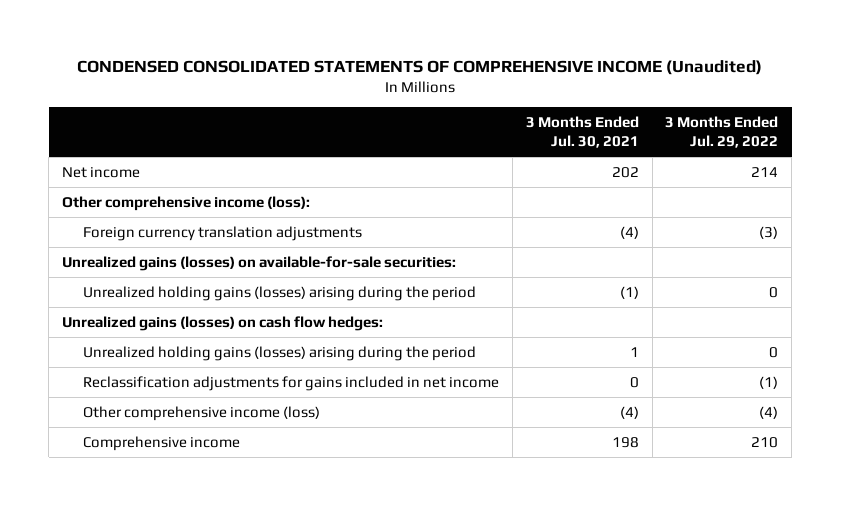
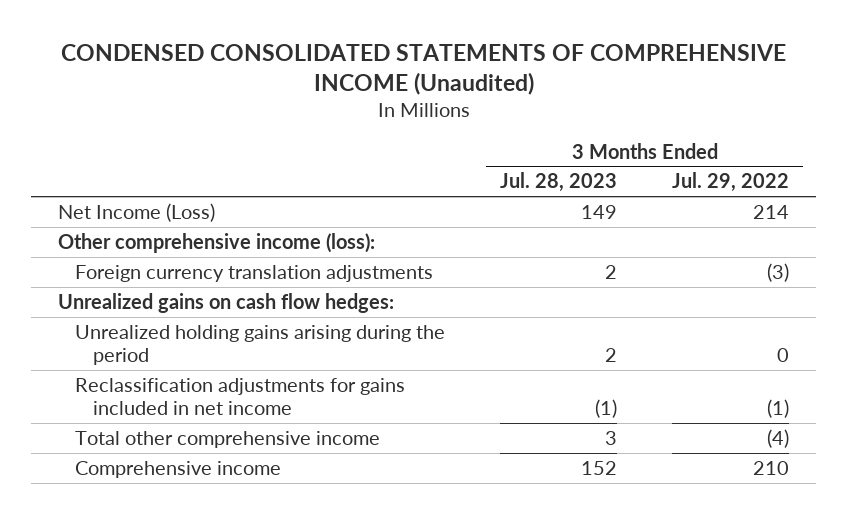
[525,115,639,149] 3 Months Ended Jul. 30, 2021 -> none
none -> [500,172,618,193] Jul. 28, 2023
[62,166,141,178] Net income -> [58,202,216,222] Net Income (Loss)
[62,255,457,271] Unrealized gains (losses) on available-for-sale securities: -> none
[83,285,477,301] Unrealized holding gains (losses) arising during the period -> none
[62,315,384,331] Unrealized gains (losses) on cash flow hedges: -> [58,292,395,313] Unrealized gains on cash flow hedges:
[83,345,477,361] Unrealized holding gains (losses) arising during the period -> [75,324,446,365] Unrealized holding gains arising during the period
[83,405,321,421] Other comprehensive income (loss) -> [75,430,381,448] Total other comprehensive income

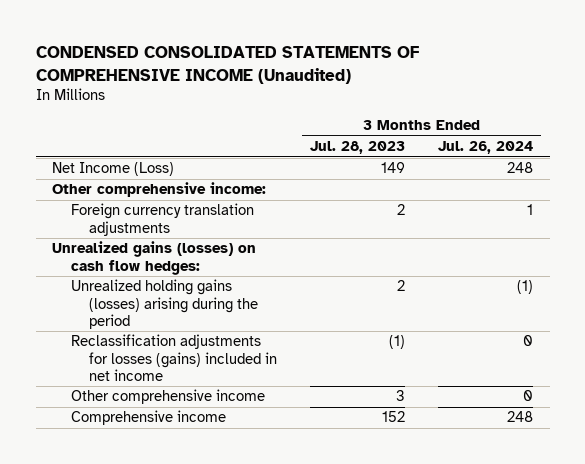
[671,172,789,193] Jul. 29, 2022 -> none
none -> [438,141,534,155] Jul. 26, 2024
[58,232,376,253] Other comprehensive income (loss): -> [52,182,267,198] Other comprehensive income:
[58,292,395,313] Unrealized gains on cash flow hedges: -> [52,241,257,275] Unrealized gains (losses) on cash flow hedges:
[75,324,446,365] Unrealized holding gains arising during the period -> [70,279,259,329] Unrealized holding gains (losses) arising during the period
[75,377,406,415] Reclassification adjustments for gains included in net income -> [70,334,278,381] Reclassification adjustments for losses (gains) included in net income
[75,430,381,448] Total other comprehensive income -> [70,389,265,405] Other comprehensive income

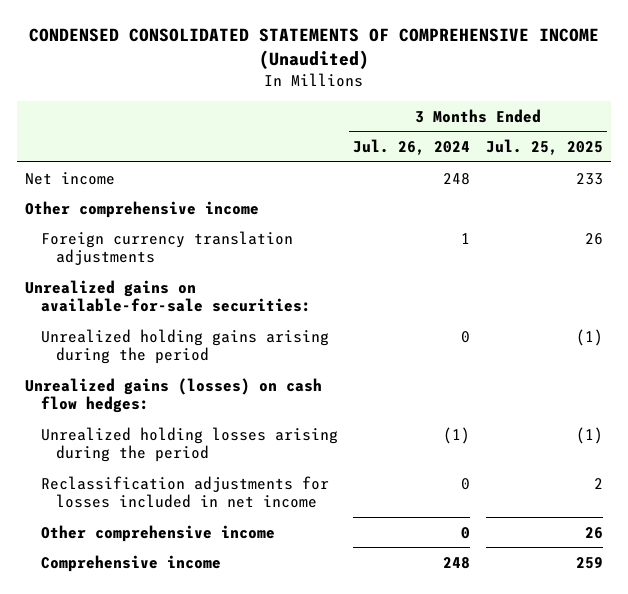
[310,141,406,155] Jul. 28, 2023 -> none
none -> [485,138,603,155] Jul. 25, 2025
[52,162,175,177] Net Income (Loss) -> [25,171,116,185] Net income
[52,182,267,198] Other comprehensive income: -> [25,200,260,218] Other comprehensive income
none -> [25,279,311,312] Unrealized gains on available-for-sale securities:
none -> [40,328,329,364] Unrealized holding gains arising during the period
[70,279,259,329] Unrealized holding gains (losses) arising during the period -> [40,426,338,462] Unrealized holding losses arising during the period
[70,334,278,381] Reclassification adjustments for losses (gains) included in net income -> [40,475,329,508] Reclassification adjustments for losses included in net income

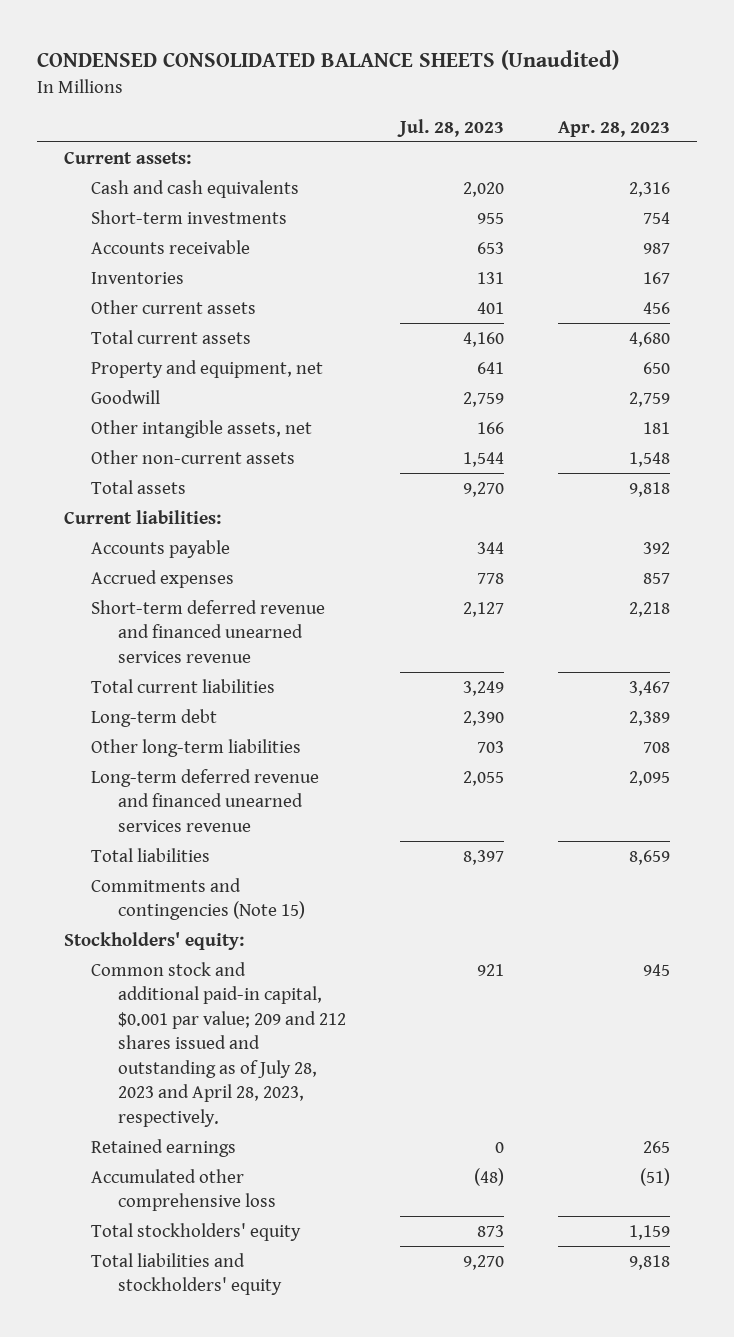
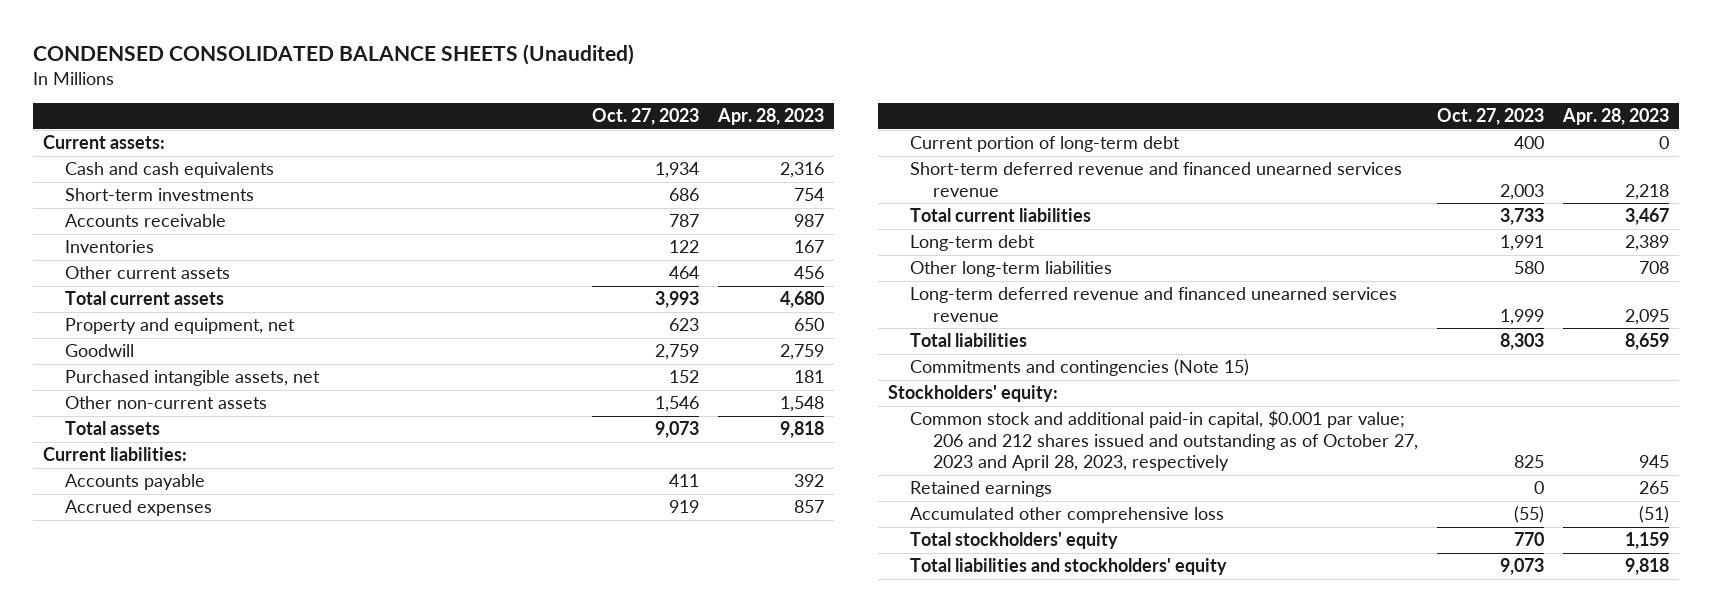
[397,118,505,137] Jul. 28, 2023 -> none
none -> [592,108,700,126] Oct. 27, 2023
[91,419,313,438] Other intangible assets, net -> [65,370,321,387] Purchased intangible assets, net
none -> [910,136,1181,153] Current portion of long-term debt
[91,961,347,1127] Common stock and additional paid-in capital, $0.001 par value; 209 and 212 shares issued and outstanding as of July 28, 2023 and April 28, 2023, respectively. -> [910,410,1419,472] Common stock and additional paid-in capital, $0.001 par value; 206 and 212 shares issued and outstanding as of October 27, 2023 and April 28, 2023, respectively

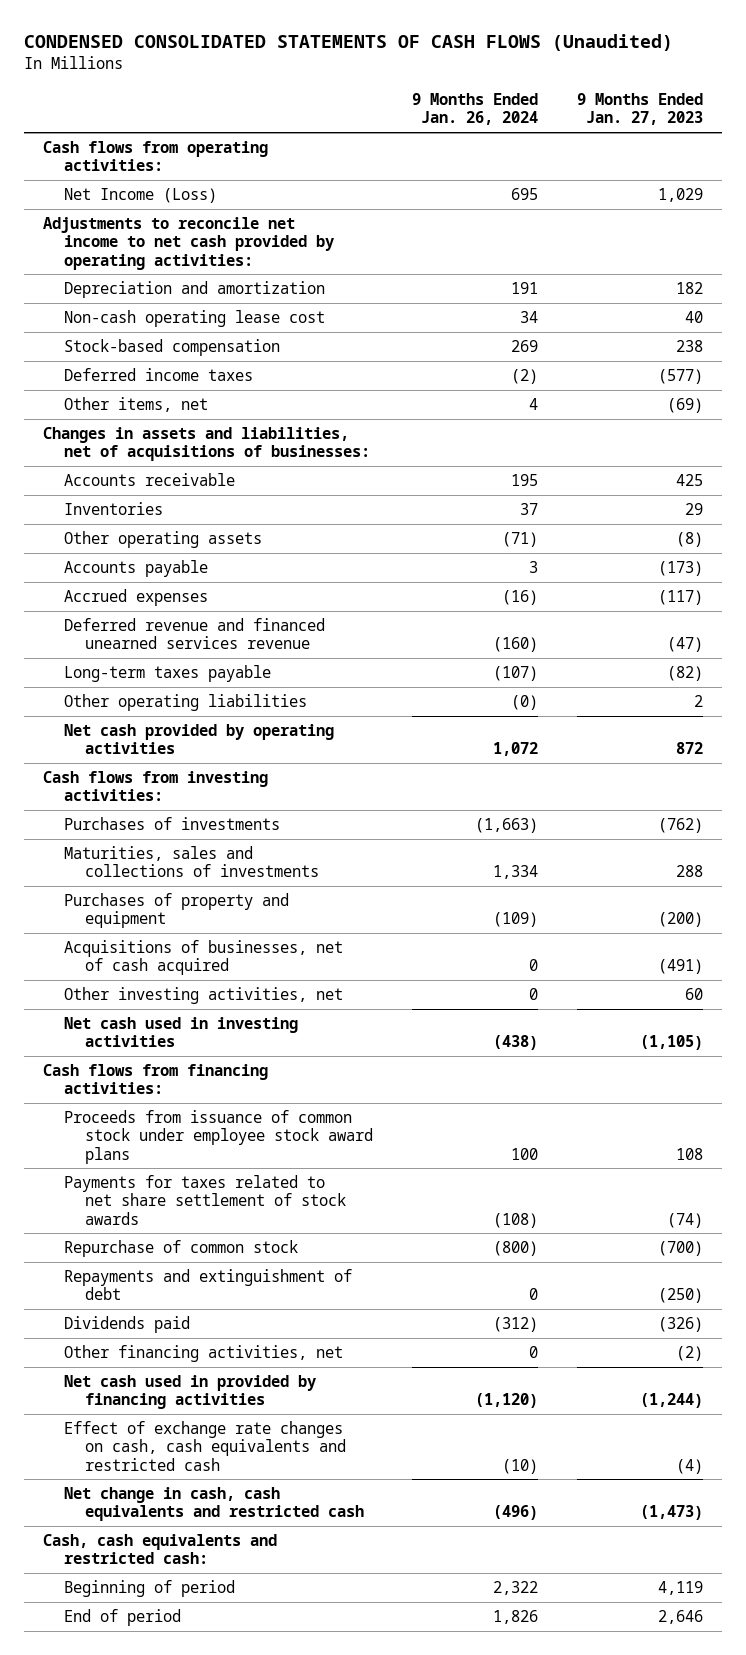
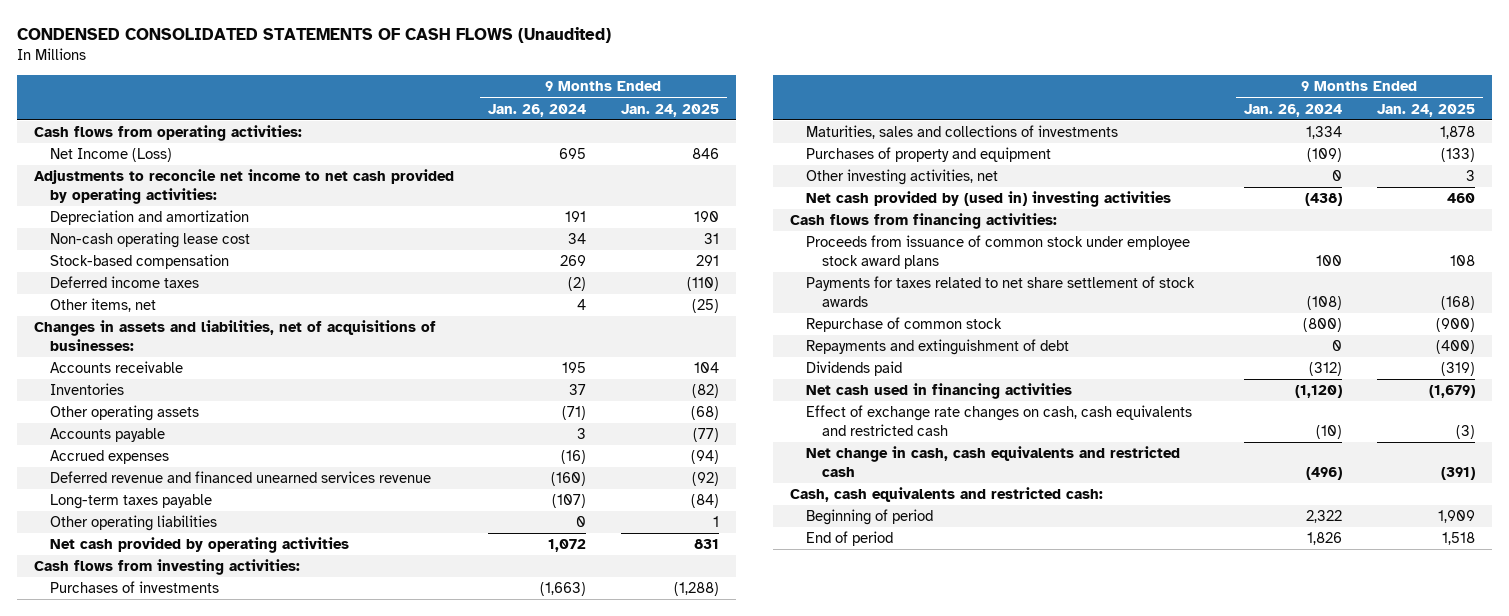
[576,93,703,126] 9 Months Ended Jan. 27, 2023 -> none
none -> [620,103,719,117] Jan. 24, 2025
[510,695,538,711] (0) -> [576,516,587,528] 0
[63,940,343,976] Acquisitions of businesses, net of cash acquired -> none
[63,1017,298,1048] Net cash used in investing activities -> [806,191,1172,208] Net cash provided by (used in) investing activities
[63,1345,343,1363] Other financing activities, net -> none
[63,1375,316,1410] Net cash used in provided by financing activities -> [806,383,1073,400] Net cash used in financing activities

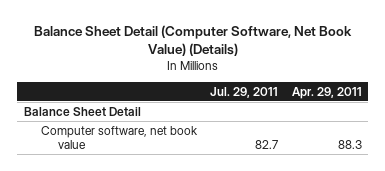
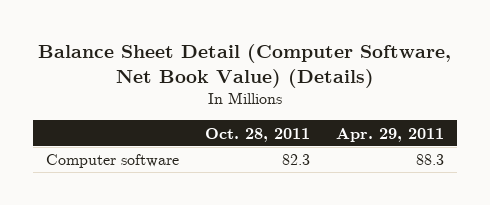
[210,86,279,98] Jul. 29, 2011 -> none
none -> [204,127,310,142] Oct. 28, 2011
[23,106,141,116] Balance Sheet Detail -> none
[41,125,199,150] Computer software, net book value -> [46,154,180,169] Computer software

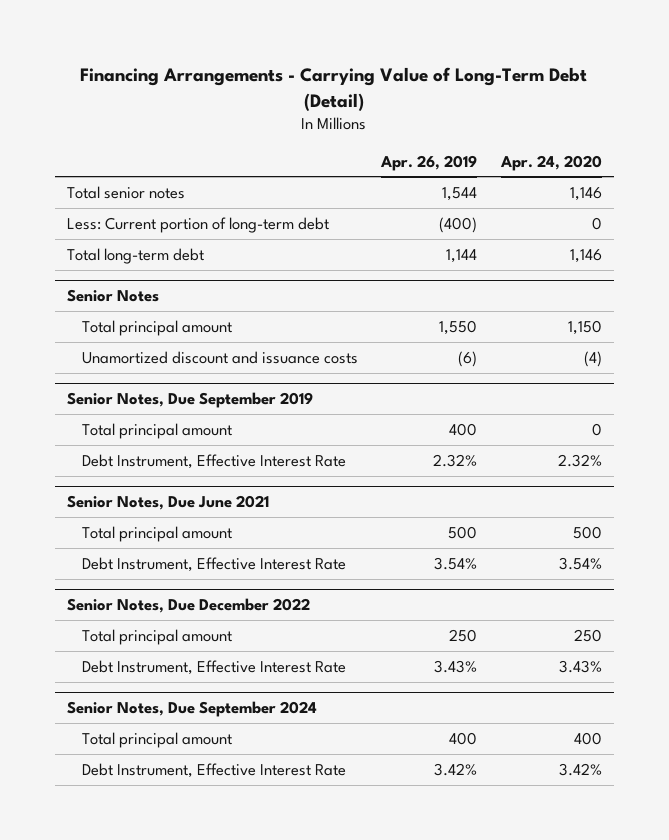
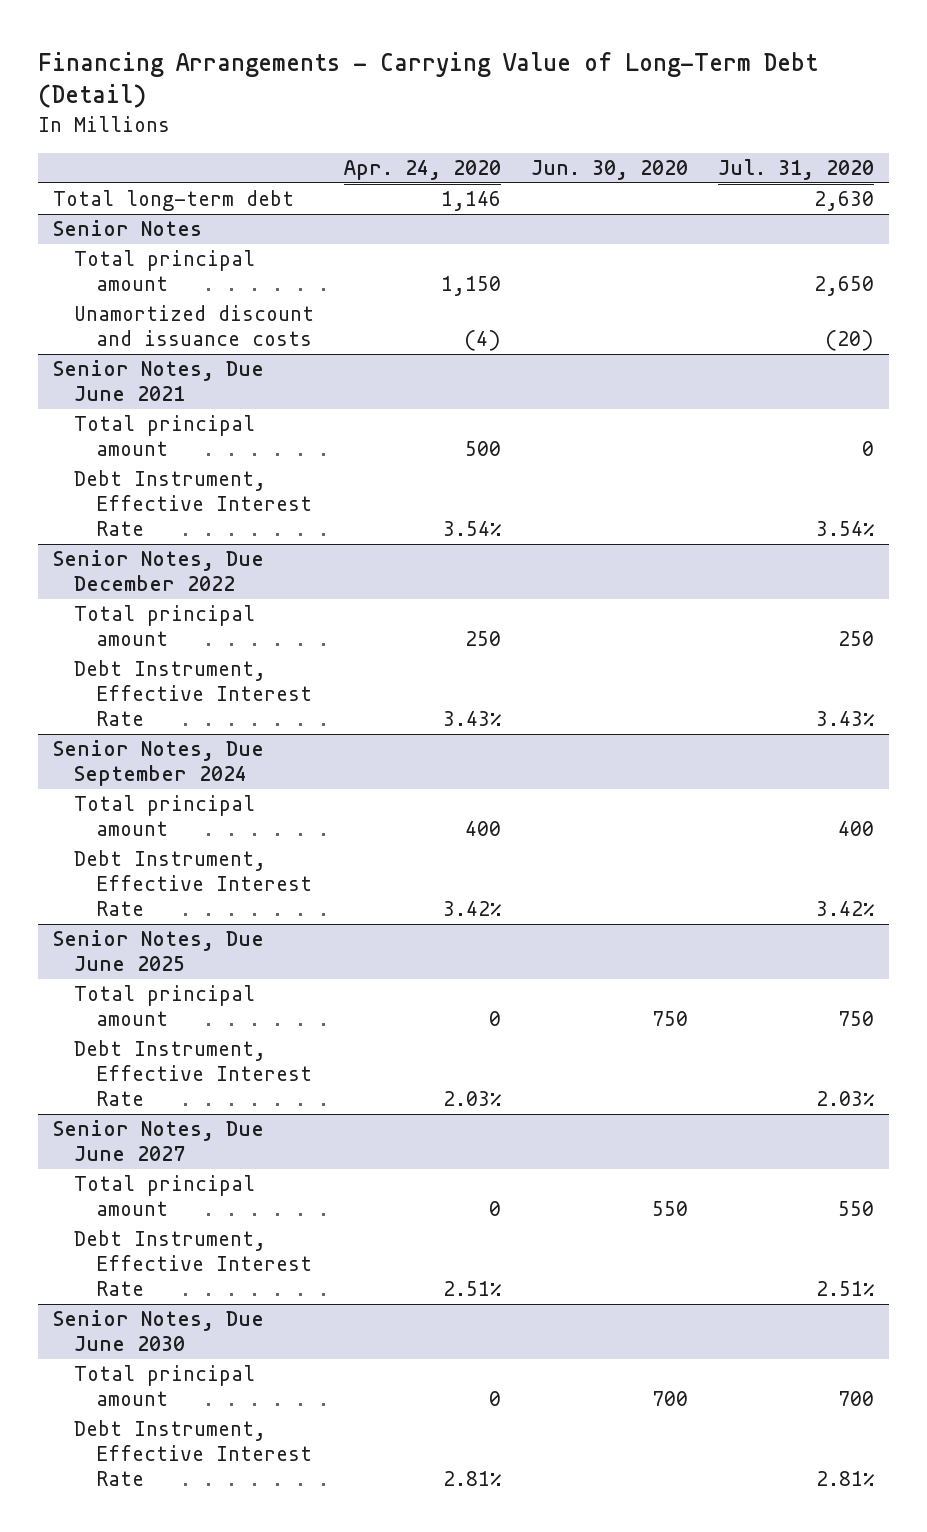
[380,154,478,171] Apr. 26, 2019 -> none
none -> [530,159,688,180] Jun. 30, 2020
none -> [717,158,874,180] Jul. 31, 2020
[66,185,185,199] Total senior notes -> none
[66,216,329,233] Less: Current portion of long-term debt -> none
[66,392,313,409] Senior Notes, Due September 2019 -> none
[81,422,232,439] Total principal amount -> none
[81,453,346,469] Debt Instrument, Effective Interest Rate -> none
none -> [52,930,264,972] Senior Notes, Due June 2025
none -> [74,985,256,1027] Total principal amount
none -> [74,1040,312,1106] Debt Instrument, Effective Interest Rate
none -> [52,1120,264,1162] Senior Notes, Due June 2027
none -> [74,1175,256,1217] Total principal amount
none -> [74,1230,312,1296] Debt Instrument, Effective Interest Rate
none -> [52,1310,264,1352] Senior Notes, Due June 2030
none -> [74,1365,256,1407] Total principal amount
none -> [74,1420,312,1486] Debt Instrument, Effective Interest Rate

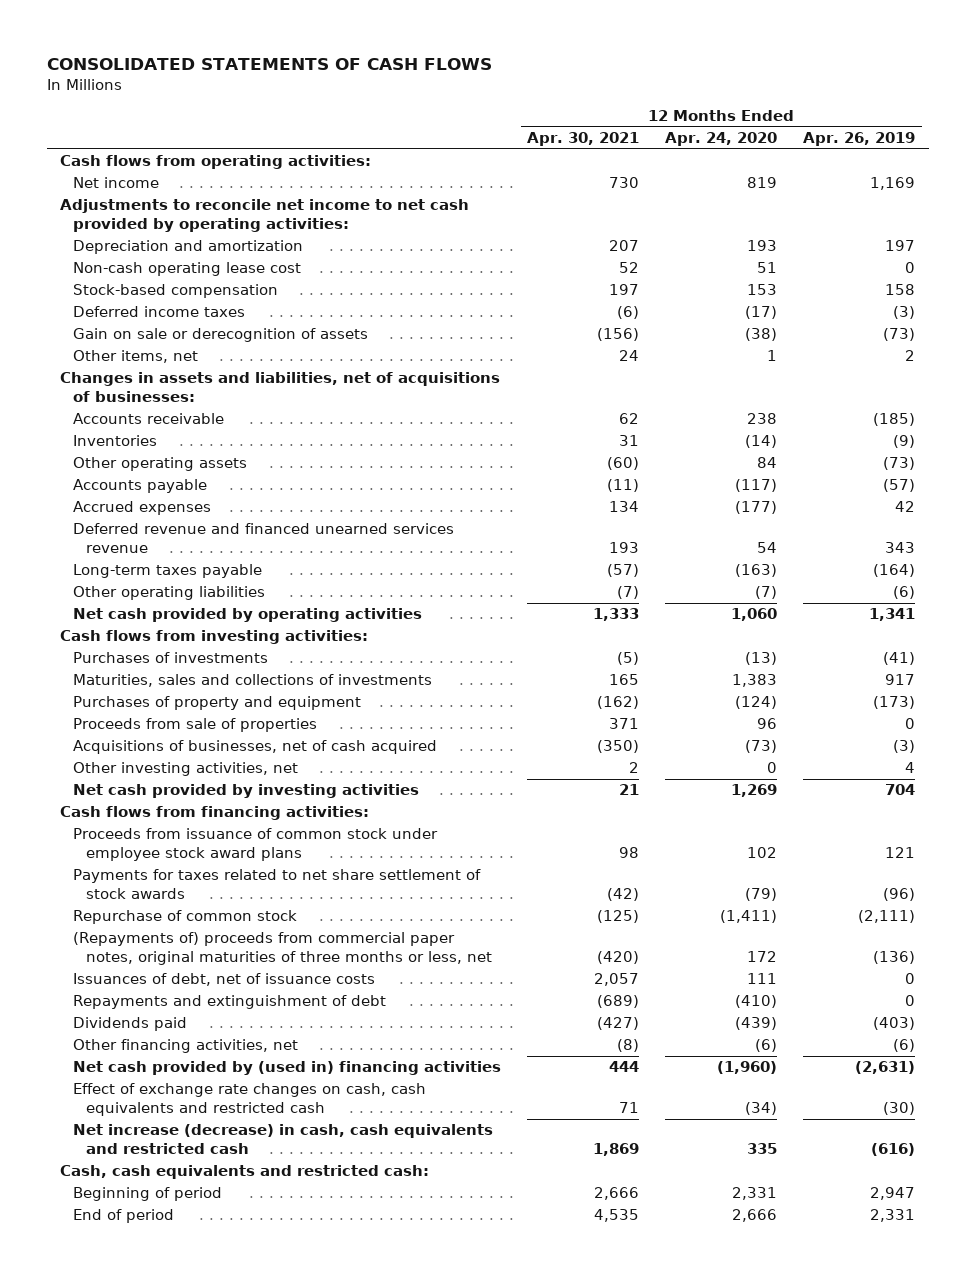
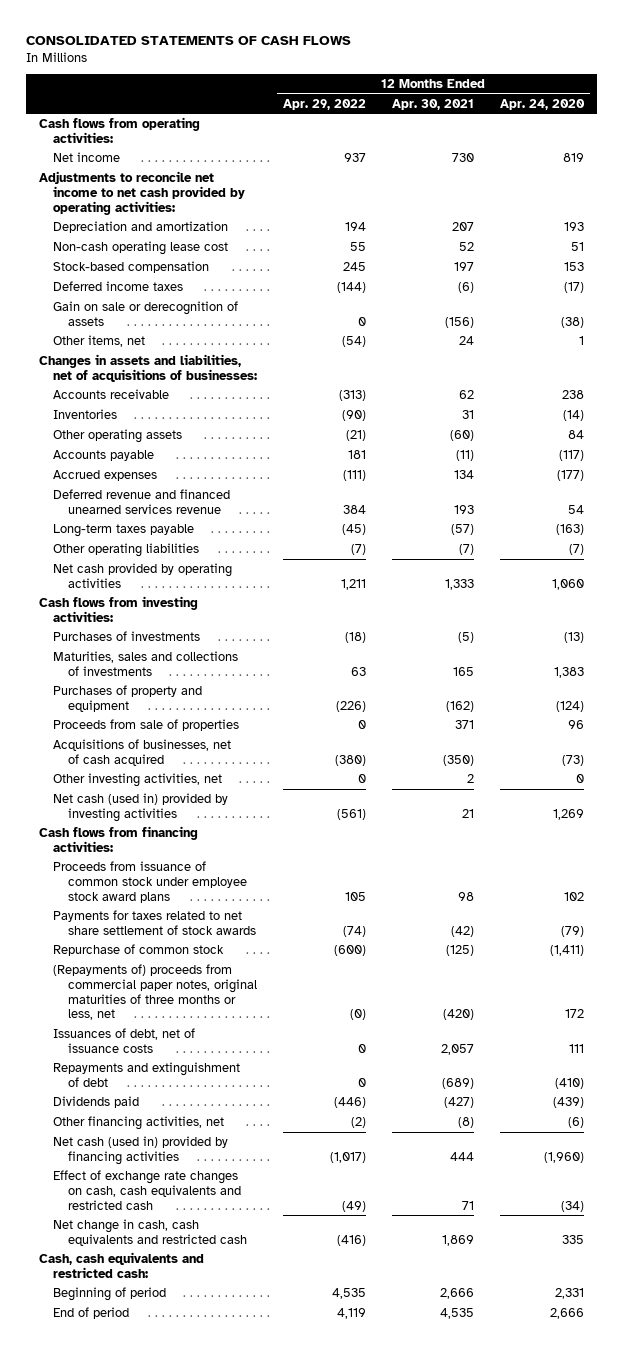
[803,131,916,146] Apr. 26, 2019 -> none
none -> [283,98,367,110] Apr. 29, 2022
[73,784,420,799] Net cash provided by investing activities -> [53,793,229,822] Net cash (used in) provided by investing activities
[73,1061,502,1076] Net cash provided by (used in) financing activities -> [53,1136,229,1165] Net cash (used in) provided by financing activities
[73,1124,494,1154] Net increase (decrease) in cash, cash equivalents and restricted cash -> [53,1219,247,1246] Net change in cash, cash equivalents and restricted cash

